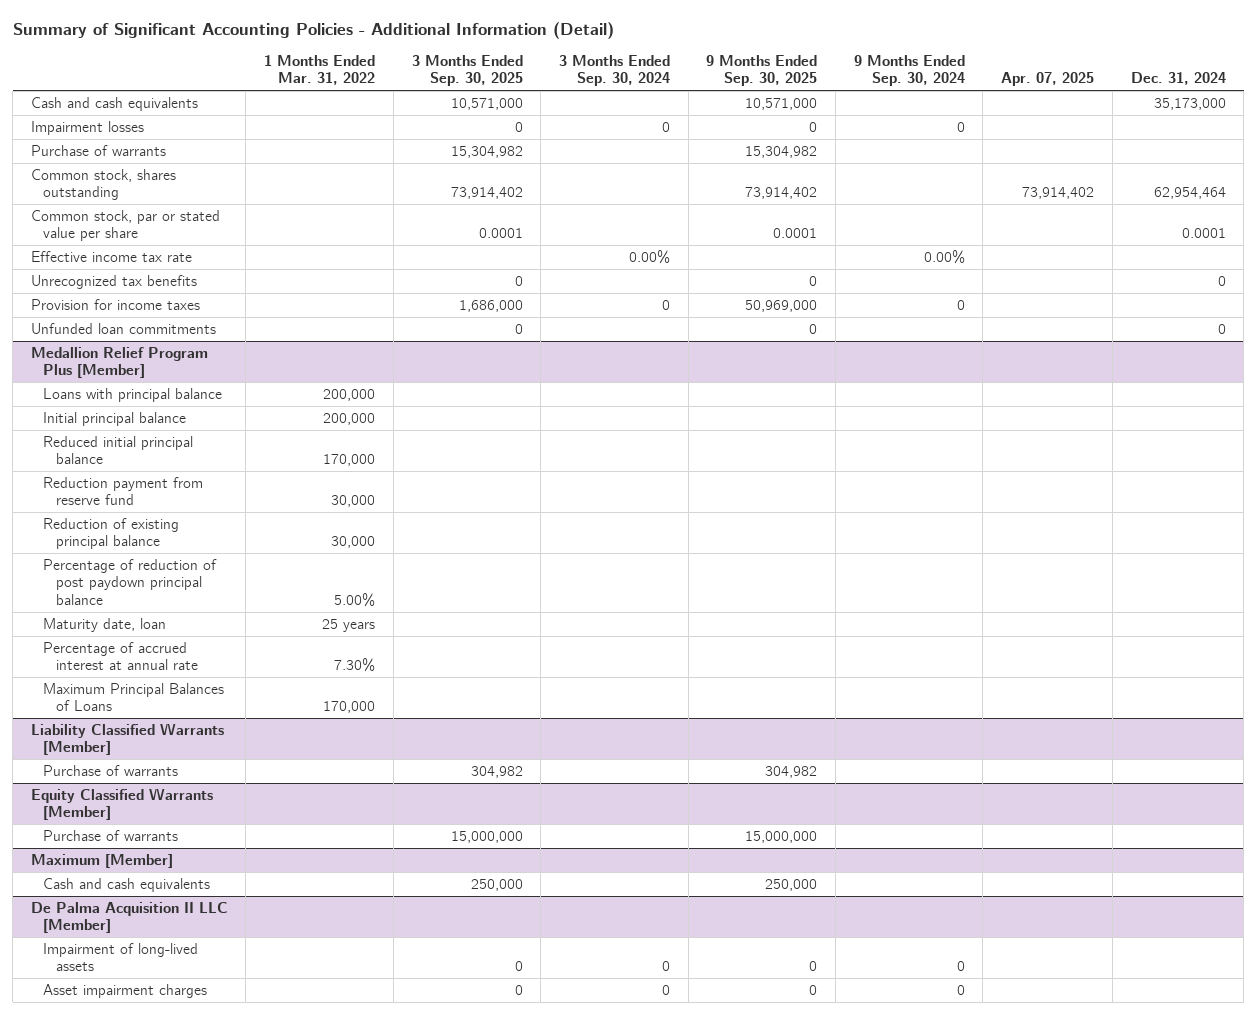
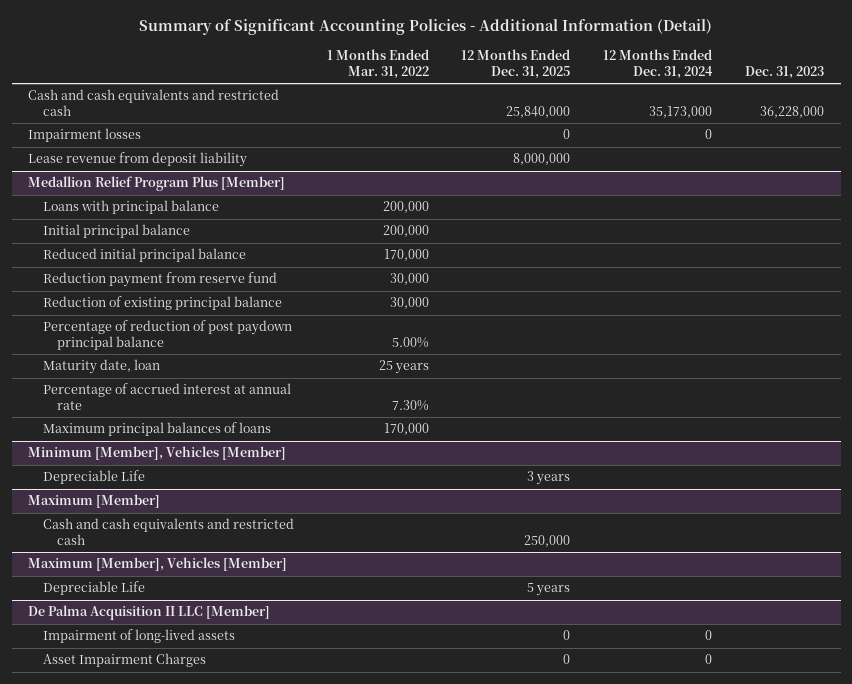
[411,54,523,87] 3 Months Ended Sep. 30, 2025 -> none
[558,54,670,87] 3 Months Ended Sep. 30, 2024 -> none
[706,54,818,87] 9 Months Ended Sep. 30, 2025 -> none
[853,54,965,87] 9 Months Ended Sep. 30, 2024 -> none
[1001,72,1095,87] Apr. 07, 2025 -> none
[1130,72,1226,86] Dec. 31, 2024 -> none
none -> [461,49,571,80] 12 Months Ended Dec. 31, 2025
none -> [603,49,714,80] 12 Months Ended Dec. 31, 2024
none -> [745,66,825,80] Dec. 31, 2023
[30,96,198,111] Cash and cash equivalents -> [28,89,280,117] Cash and cash equivalents and restricted cash
[30,144,166,156] Purchase of warrants -> none
[30,168,176,201] Common stock, shares outstanding -> none
[30,209,220,242] Common stock, par or stated value per share -> none
[30,250,192,262] Effective income tax rate -> none
[30,274,197,289] Unrecognized tax benefits -> none
[30,298,200,310] Provision for income taxes -> none
[30,322,216,334] Unfunded loan commitments -> none
none -> [28,152,248,168] Lease revenue from deposit liability
[30,722,224,756] Liability Classified Warrants [Member] -> none
[43,764,179,776] Purchase of warrants -> none
[30,787,213,821] Equity Classified Warrants [Member] -> none
[43,829,179,841] Purchase of warrants -> none
[43,682,225,712] Maximum Principal Balances of Loans -> [42,422,271,437] Maximum principal balances of loans
none -> [28,446,287,461] Minimum [Member], Vehicles [Member]
none -> [42,470,145,485] Depreciable Life
[43,877,211,892] Cash and cash equivalents -> [42,518,294,546] Cash and cash equivalents and restricted cash
none -> [28,557,288,572] Maximum [Member], Vehicles [Member]
none -> [42,581,145,596] Depreciable Life
[43,983,208,998] Asset impairment charges -> [42,653,206,668] Asset Impairment Charges

